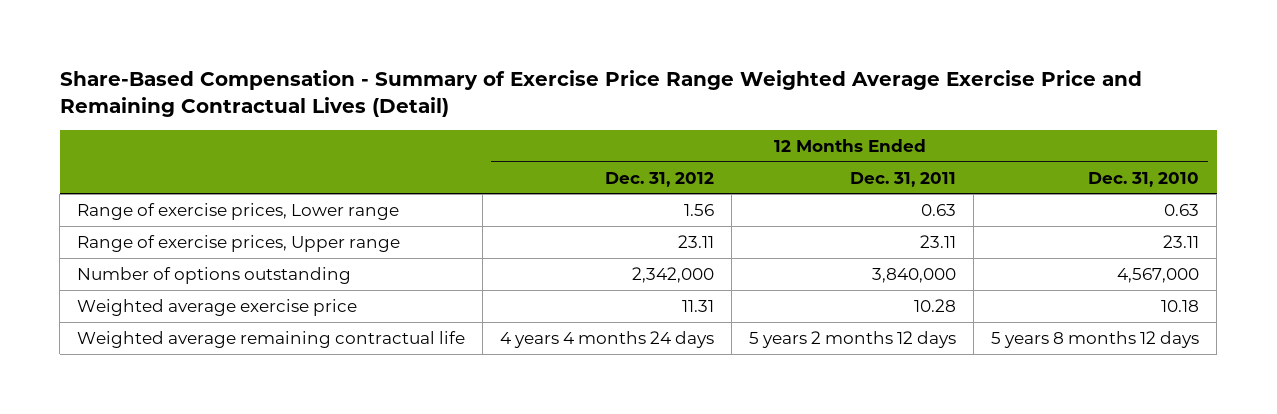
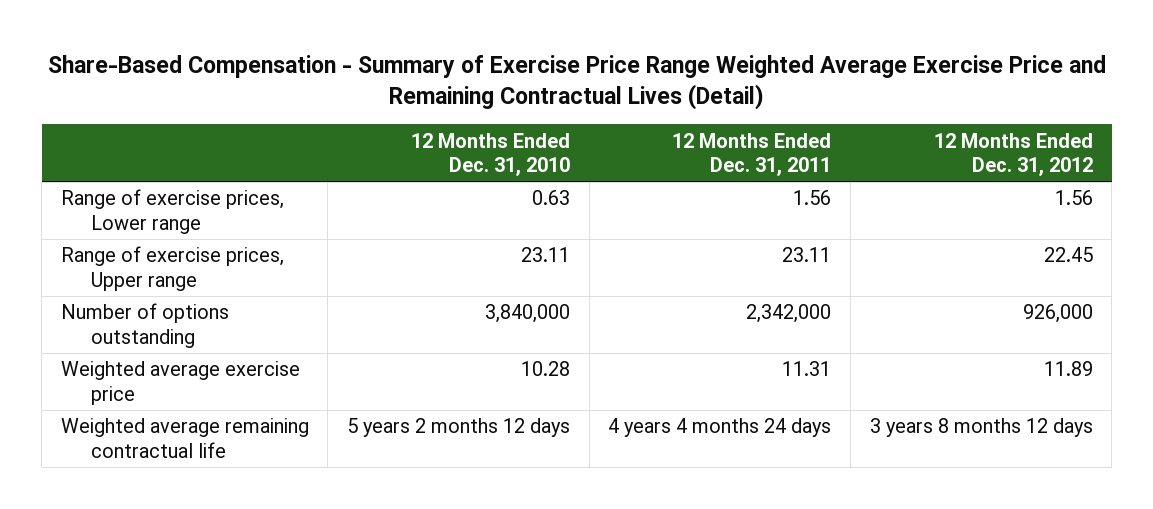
[921,203,957,216] 0.63 -> [793,190,832,206] 1.56
[678,234,715,248] 23.11 -> [1043,247,1093,263] 22.45
[632,266,715,283] 2,342,000 -> [1022,304,1093,324] 926,000
[872,267,957,283] 3,840,000 -> [746,304,832,324] 2,342,000
[1117,267,1200,283] 4,567,000 -> [485,304,571,324] 3,840,000
[682,299,715,312] 11.31 -> [1043,361,1093,377] 11.89
[914,298,957,312] 10.28 -> [782,361,832,377] 11.31
[1161,299,1200,312] 10.18 -> [521,361,571,377] 10.28
[500,330,715,348] 4 years 4 months 24 days -> [869,418,1093,438] 3 years 8 months 12 days
[749,330,957,348] 5 years 2 months 12 days -> [608,418,832,438] 4 years 4 months 24 days
[991,330,1200,348] 5 years 8 months 12 days -> [347,418,571,438] 5 years 2 months 12 days

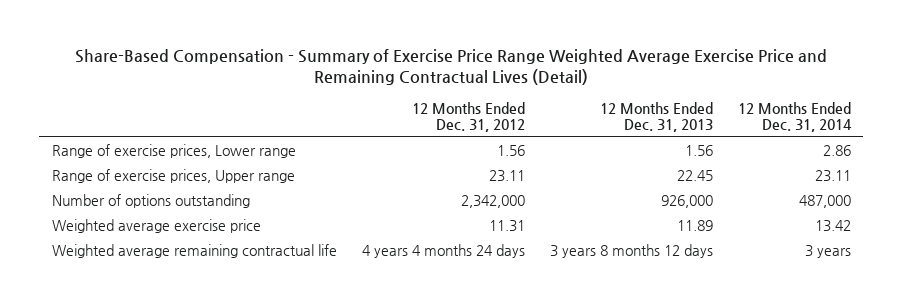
[411,132,571,177] 12 Months Ended Dec. 31, 2010 -> none
[672,132,832,177] 12 Months Ended Dec. 31, 2011 -> none
none -> [599,101,713,133] 12 Months Ended Dec. 31, 2013
none -> [737,101,852,133] 12 Months Ended Dec. 31, 2014
[1043,247,1093,263] 22.45 -> [488,170,525,183] 23.11
[1022,304,1093,324] 926,000 -> [460,195,525,209] 2,342,000
[1043,361,1093,377] 11.89 -> [488,220,525,233] 11.31
[869,418,1093,438] 3 years 8 months 12 days -> [361,244,525,259] 4 years 4 months 24 days

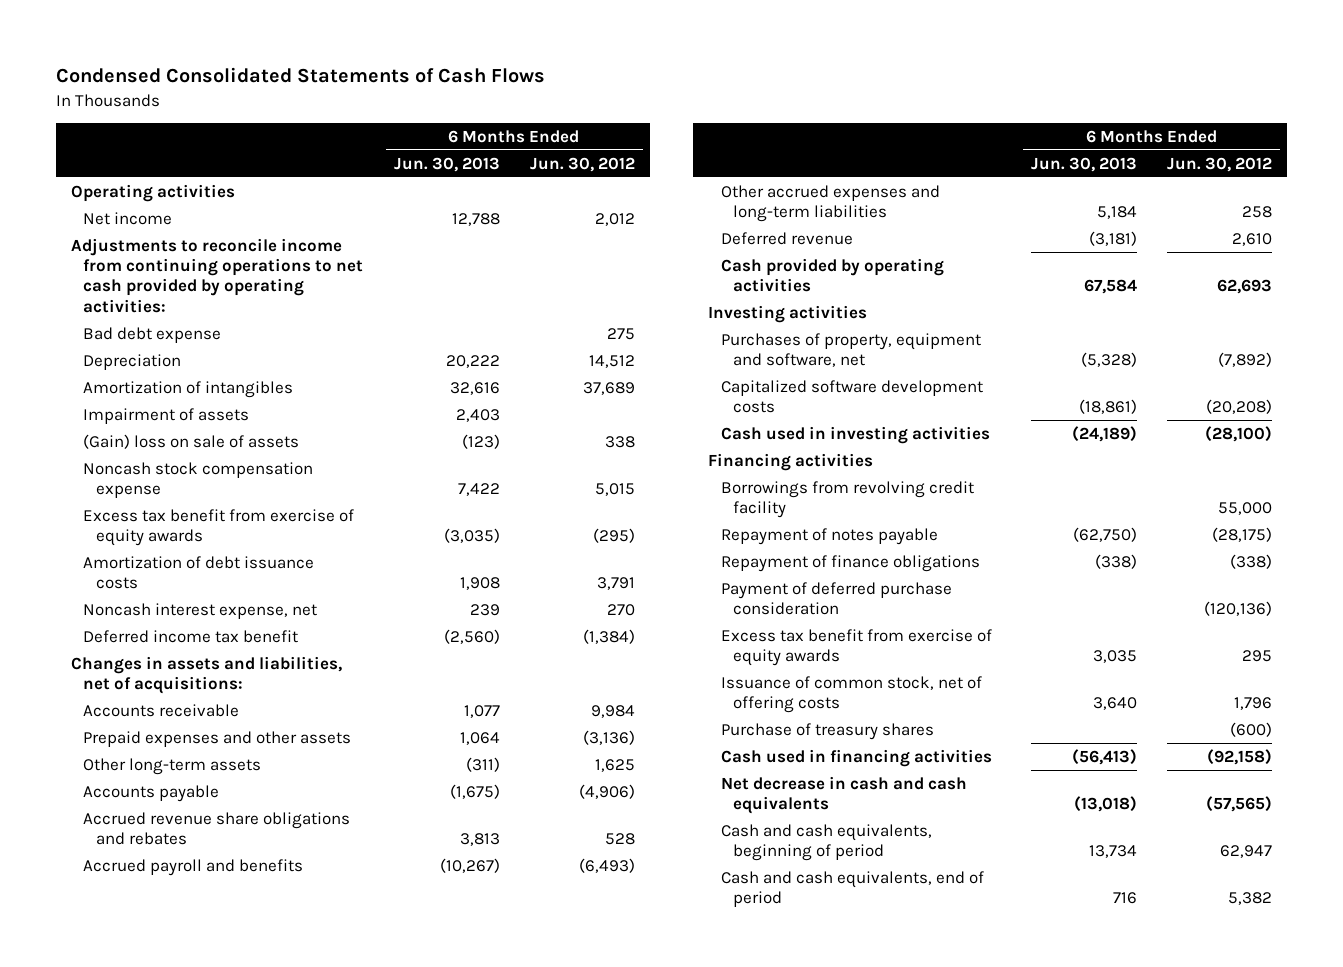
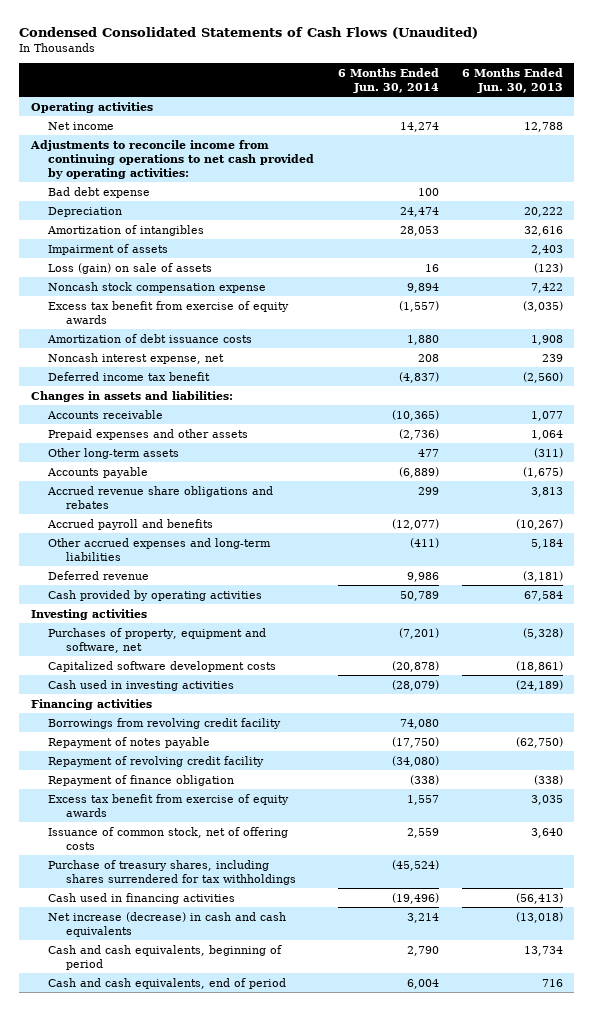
[55,67,545,84] Condensed Consolidated Statements of Cash Flows -> [19,26,479,39] Condensed Consolidated Statements of Cash Flows (Unaudited)
[529,156,635,172] Jun. 30, 2012 -> none
none -> [337,67,439,93] 6 Months Ended Jun. 30, 2014
[83,433,300,449] (Gain) loss on sale of assets -> [48,262,213,274] Loss (gain) on sale of assets
[70,655,342,695] Changes in assets and liabilities, net of acquisitions: -> [30,390,233,402] Changes in assets and liabilities:
[720,581,952,616] Payment of deferred purchase consideration -> none
none -> [48,755,265,767] Repayment of revolving credit facility
[720,554,980,572] Repayment of finance obligations -> [48,774,235,786] Repayment of finance obligation
[720,722,934,740] Purchase of treasury shares -> [48,859,296,885] Purchase of treasury shares, including shares surrendered for tax withholdings
[720,775,967,815] Net decrease in cash and cash equivalents -> [48,911,287,937] Net increase (decrease) in cash and cash equivalents

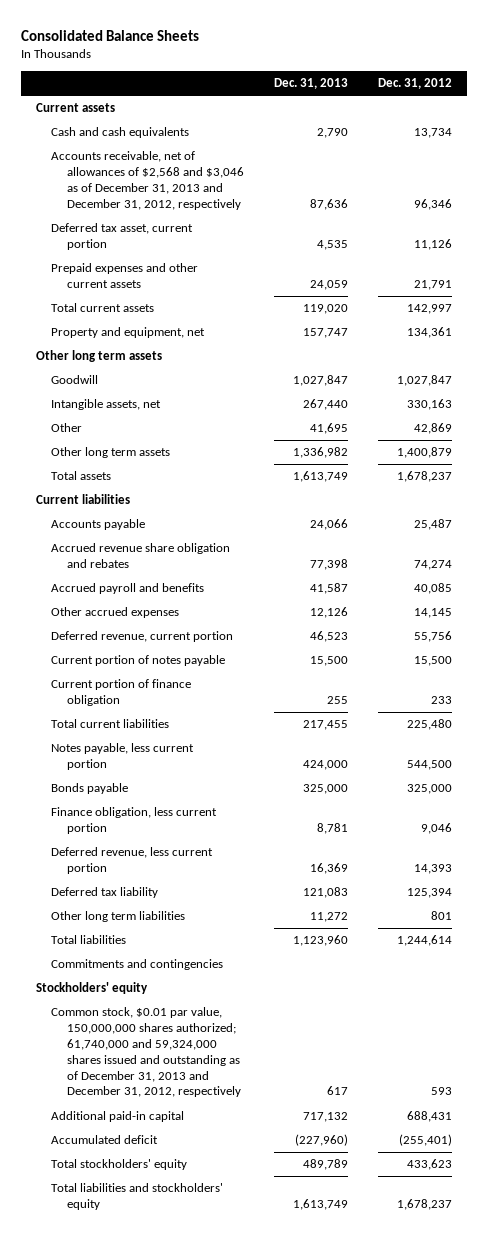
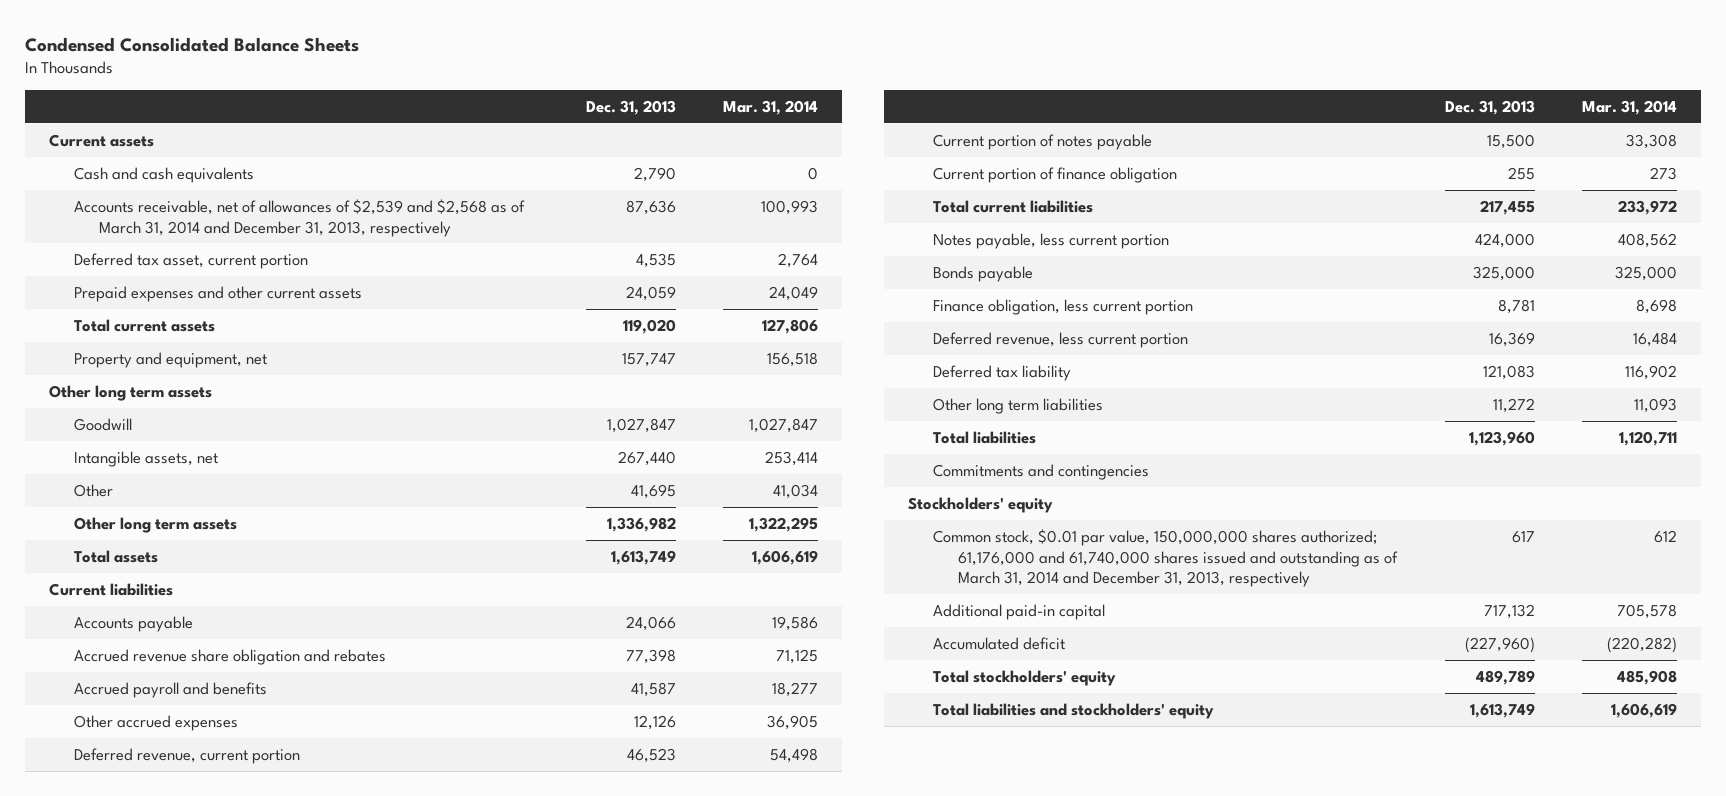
[20,29,199,41] Consolidated Balance Sheets -> [24,36,359,52] Condensed Consolidated Balance Sheets
[377,78,452,90] Dec. 31, 2012 -> none
none -> [723,99,819,115] Mar. 31, 2014
[51,151,244,210] Accounts receivable, net of allowances of $2,568 and $3,046 as of December 31, 2013 and December 31, 2012, respectively -> [74,198,526,237] Accounts receivable, net of allowances of $2,539 and $2,568 as of March 31, 2014 and December 31, 2013, respectively
[51,1007,241,1098] Common stock, $0.01 par value, 150,000,000 shares authorized; 61,740,000 and 59,324,000 shares issued and outstanding as of December 31, 2013 and December 31, 2012, respectively -> [933,528,1399,588] Common stock, $0.01 par value, 150,000,000 shares authorized; 61,176,000 and 61,740,000 shares issued and outstanding as of March 31, 2014 and December 31, 2013, respectively

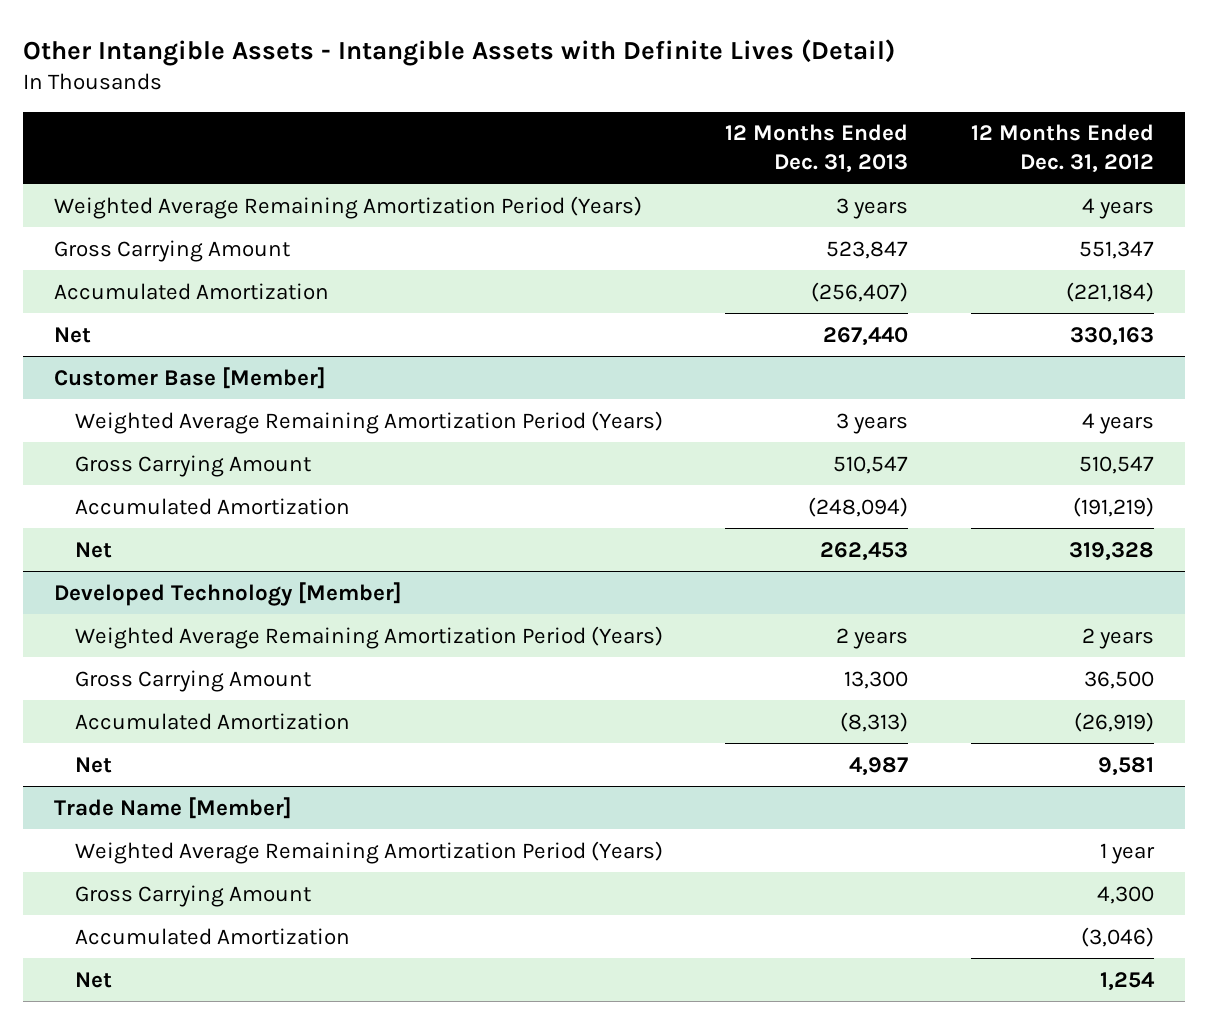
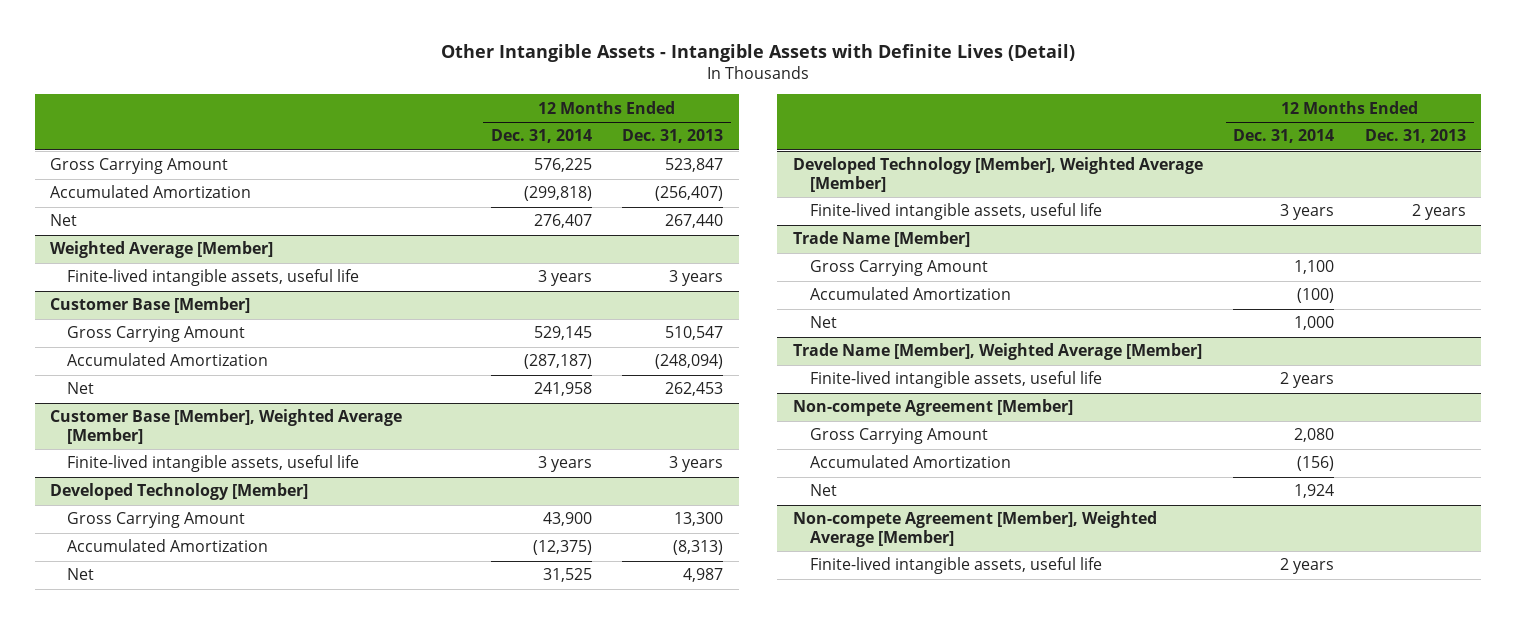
[970,124,1154,174] 12 Months Ended Dec. 31, 2012 -> none
none -> [490,129,592,144] Dec. 31, 2014
[54,195,643,219] Weighted Average Remaining Amortization Period (Years) -> none
none -> [49,241,273,259] Weighted Average [Member]
none -> [67,269,360,287] Finite-lived intangible assets, useful life
[75,410,664,434] Weighted Average Remaining Amortization Period (Years) -> none
none -> [49,409,402,445] Customer Base [Member], Weighted Average [Member]
none -> [67,455,360,473] Finite-lived intangible assets, useful life
[75,625,664,649] Weighted Average Remaining Amortization Period (Years) -> none
none -> [792,157,1203,193] Developed Technology [Member], Weighted Average [Member]
none -> [809,203,1102,221] Finite-lived intangible assets, useful life
[75,840,664,864] Weighted Average Remaining Amortization Period (Years) -> none
none -> [792,343,1202,361] Trade Name [Member], Weighted Average [Member]
none -> [809,371,1102,389] Finite-lived intangible assets, useful life
none -> [792,399,1073,417] Non-compete Agreement [Member]
none -> [809,428,988,445] Gross Carrying Amount
none -> [809,455,1011,469] Accumulated Amortization
none -> [809,484,837,497] Net
none -> [792,511,1157,548] Non-compete Agreement [Member], Weighted Average [Member]
none -> [809,557,1102,575] Finite-lived intangible assets, useful life

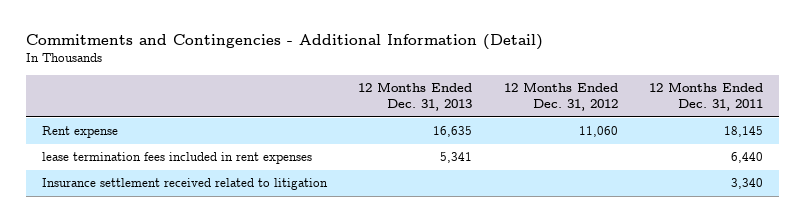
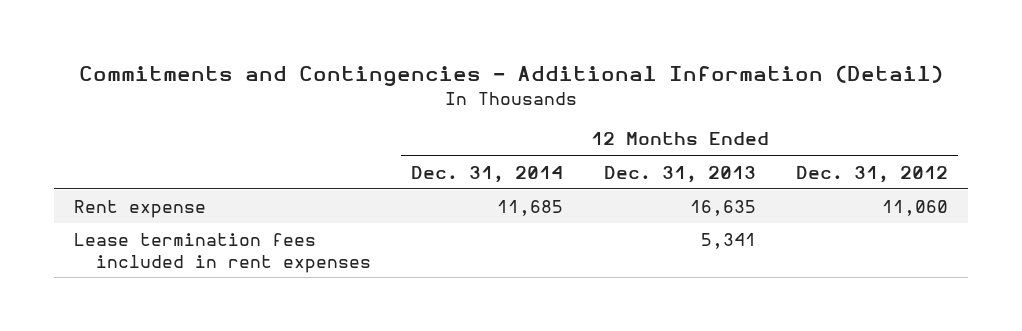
[649,81,764,112] 12 Months Ended Dec. 31, 2011 -> none
none -> [411,165,564,183] Dec. 31, 2014
[41,178,328,191] Insurance settlement received related to litigation -> none
[41,152,312,165] lease termination fees included in rent expenses -> [73,233,372,273] Lease termination fees included in rent expenses

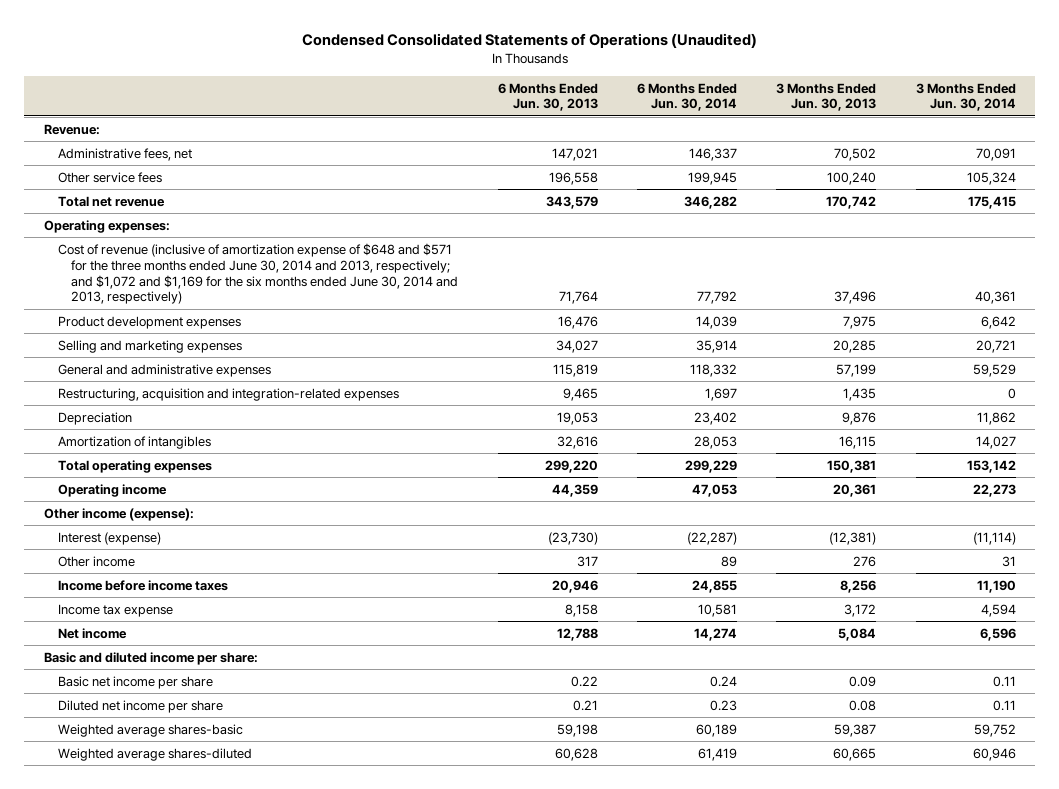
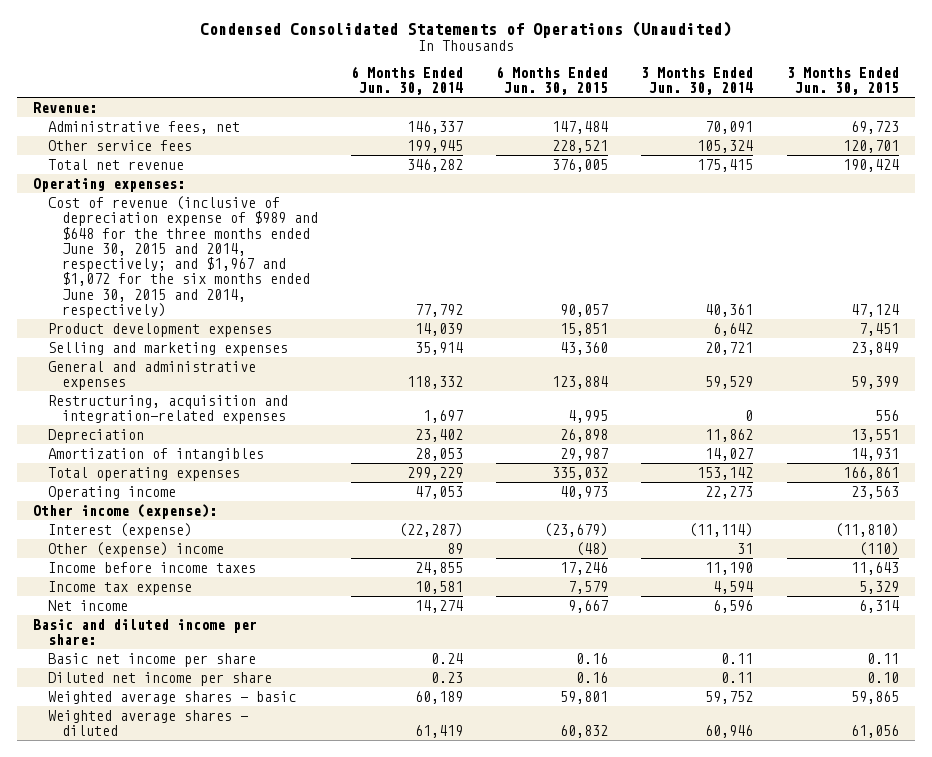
[497,82,598,112] 6 Months Ended Jun. 30, 2013 -> none
[776,82,877,112] 3 Months Ended Jun. 30, 2013 -> none
none -> [496,65,609,96] 6 Months Ended Jun. 30, 2015
none -> [786,66,899,96] 3 Months Ended Jun. 30, 2015
[57,242,459,305] Cost of revenue (inclusive of amortization expense of $648 and $571 for the three months ended June 30, 2014 and 2013, respectively; and $1,072 and $1,169 for the six months ended June 30, 2014 and 2013, respectively) -> [47,195,318,319] Cost of revenue (inclusive of depreciation expense of $989 and $648 for the three months ended June 30, 2015 and 2014, respectively; and $1,967 and $1,072 for the six months ended June 30, 2015 and 2014, respectively)
[57,555,135,567] Other income -> [47,541,224,557] Other (expense) income
[57,723,243,737] Weighted average shares-basic -> [47,690,296,704] Weighted average shares - basic
[57,747,252,761] Weighted average shares-diluted -> [47,709,248,737] Weighted average shares - diluted

